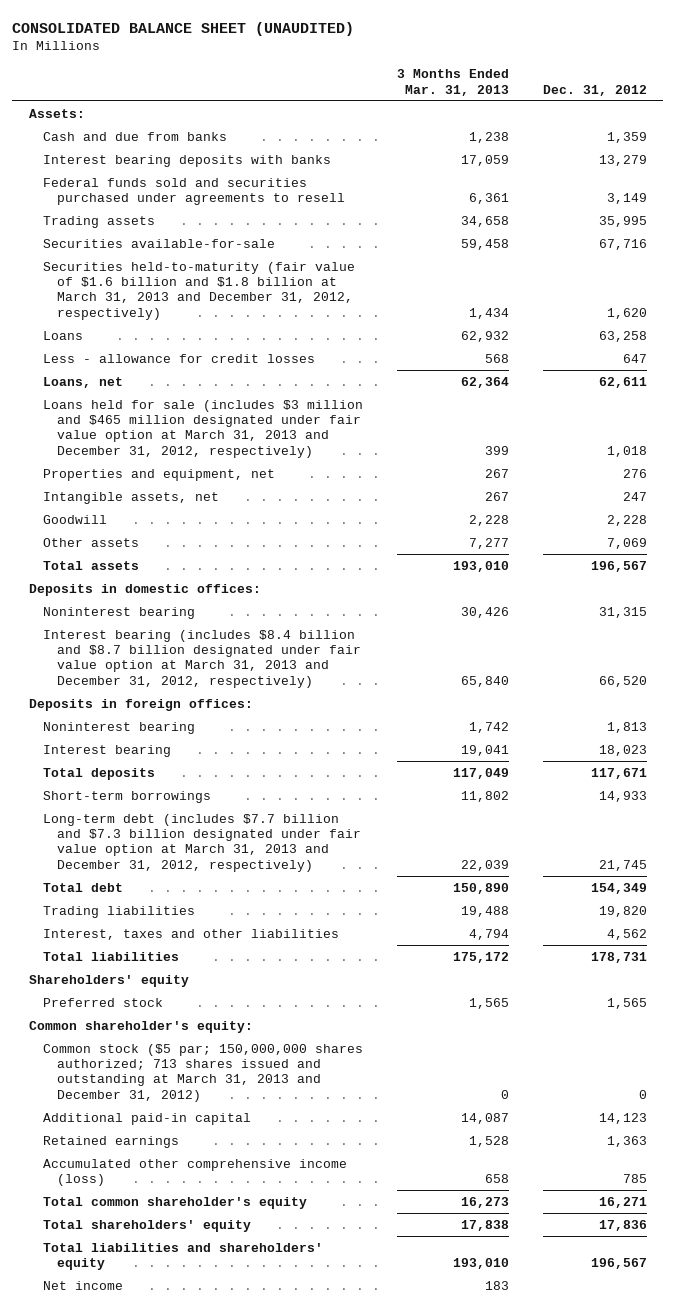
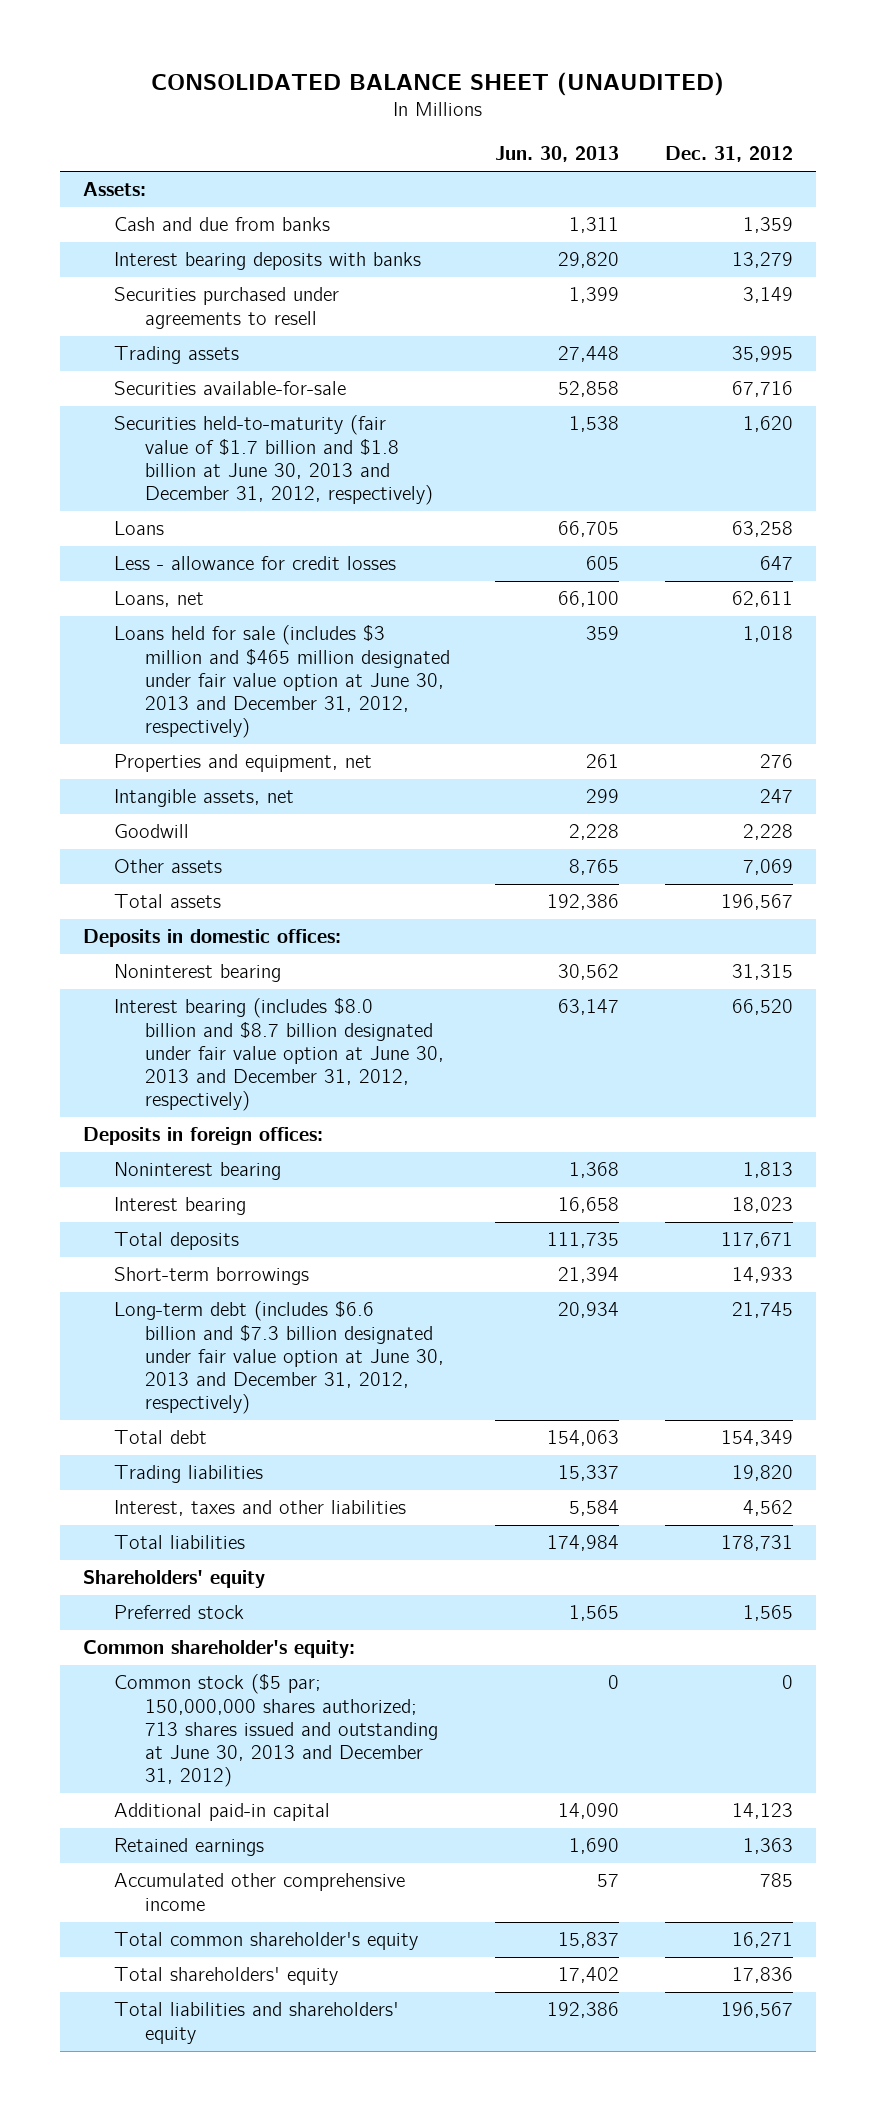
[396,69,509,96] 3 Months Ended Mar. 31, 2013 -> none
none -> [495,146,620,163] Jun. 30, 2013
[43,177,346,205] Federal funds sold and securities purchased under agreements to resell -> [113,287,339,329] Securities purchased under agreements to resell
[43,261,356,320] Securities held-to-maturity (fair value of $1.6 billion and $1.8 billion at March 31, 2013 and December 31, 2012, respectively) -> [113,415,433,505] Securities held-to-maturity (fair value of $1.7 billion and $1.8 billion at June 30, 2013 and December 31, 2012, respectively)
[43,399,364,458] Loans held for sale (includes $3 million and $465 million designated under fair value option at March 31, 2013 and December 31, 2012, respectively) -> [113,625,450,738] Loans held for sale (includes $3 million and $465 million designated under fair value option at June 30, 2013 and December 31, 2012, respectively)
[43,629,362,688] Interest bearing (includes $8.4 billion and $8.7 billion designated under fair value option at March 31, 2013 and December 31, 2012, respectively) -> [113,998,444,1111] Interest bearing (includes $8.0 billion and $8.7 billion designated under fair value option at June 30, 2013 and December 31, 2012, respectively)
[43,813,362,872] Long-term debt (includes $7.7 billion and $7.3 billion designated under fair value option at March 31, 2013 and December 31, 2012, respectively) -> [113,1301,444,1414] Long-term debt (includes $6.6 billion and $7.3 billion designated under fair value option at June 30, 2013 and December 31, 2012, respectively)
[43,1043,364,1102] Common stock ($5 par; 150,000,000 shares authorized; 713 shares issued and outstanding at March 31, 2013 and December 31, 2012) -> [113,1674,438,1787] Common stock ($5 par; 150,000,000 shares authorized; 713 shares issued and outstanding at June 30, 2013 and December 31, 2012)
[43,1158,348,1186] Accumulated other comprehensive income (loss) -> [113,1873,405,1911] Accumulated other comprehensive income
[43,1280,124,1290] Net income -> none

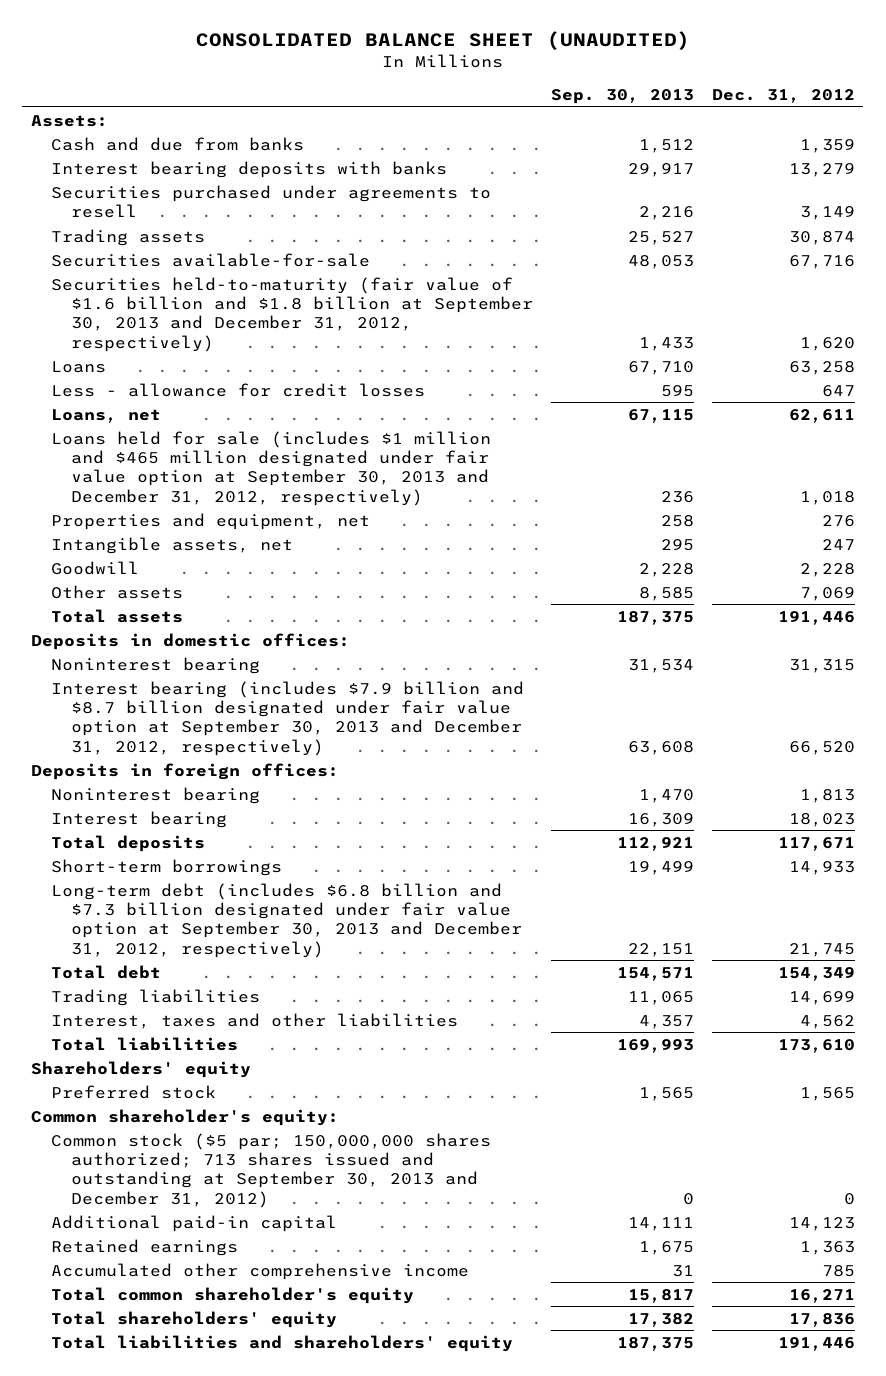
[495,146,620,163] Jun. 30, 2013 -> none
none -> [550,89,694,105] Sep. 30, 2013
[732,346,794,363] 35,995 -> [788,230,855,245] 30,874
[113,415,433,505] Securities held-to-maturity (fair value of $1.7 billion and $1.8 billion at June 30, 2013 and December 31, 2012, respectively) -> [51,276,534,352] Securities held-to-maturity (fair value of $1.6 billion and $1.8 billion at September 30, 2013 and December 31, 2012, respectively)
[113,625,450,738] Loans held for sale (includes $3 million and $465 million designated under fair value option at June 30, 2013 and December 31, 2012, respectively) -> [51,430,492,506] Loans held for sale (includes $1 million and $465 million designated under fair value option at September 30, 2013 and December 31, 2012, respectively)
[721,894,794,911] 196,567 -> [777,610,855,625] 191,446
[113,998,444,1111] Interest bearing (includes $8.0 billion and $8.7 billion designated under fair value option at June 30, 2013 and December 31, 2012, respectively) -> [51,680,525,756] Interest bearing (includes $7.9 billion and $8.7 billion designated under fair value option at September 30, 2013 and December 31, 2012, respectively)
[113,1301,444,1414] Long-term debt (includes $6.6 billion and $7.3 billion designated under fair value option at June 30, 2013 and December 31, 2012, respectively) -> [51,882,523,958] Long-term debt (includes $6.8 billion and $7.3 billion designated under fair value option at September 30, 2013 and December 31, 2012, respectively)
[732,1465,794,1482] 19,820 -> [788,990,855,1005] 14,699
[721,1535,794,1552] 178,731 -> [777,1038,855,1053] 173,610
[113,1674,438,1787] Common stock ($5 par; 150,000,000 shares authorized; 713 shares issued and outstanding at June 30, 2013 and December 31, 2012) -> [51,1132,492,1208] Common stock ($5 par; 150,000,000 shares authorized; 713 shares issued and outstanding at September 30, 2013 and December 31, 2012)
[721,2002,794,2019] 196,567 -> [777,1336,855,1351] 191,446

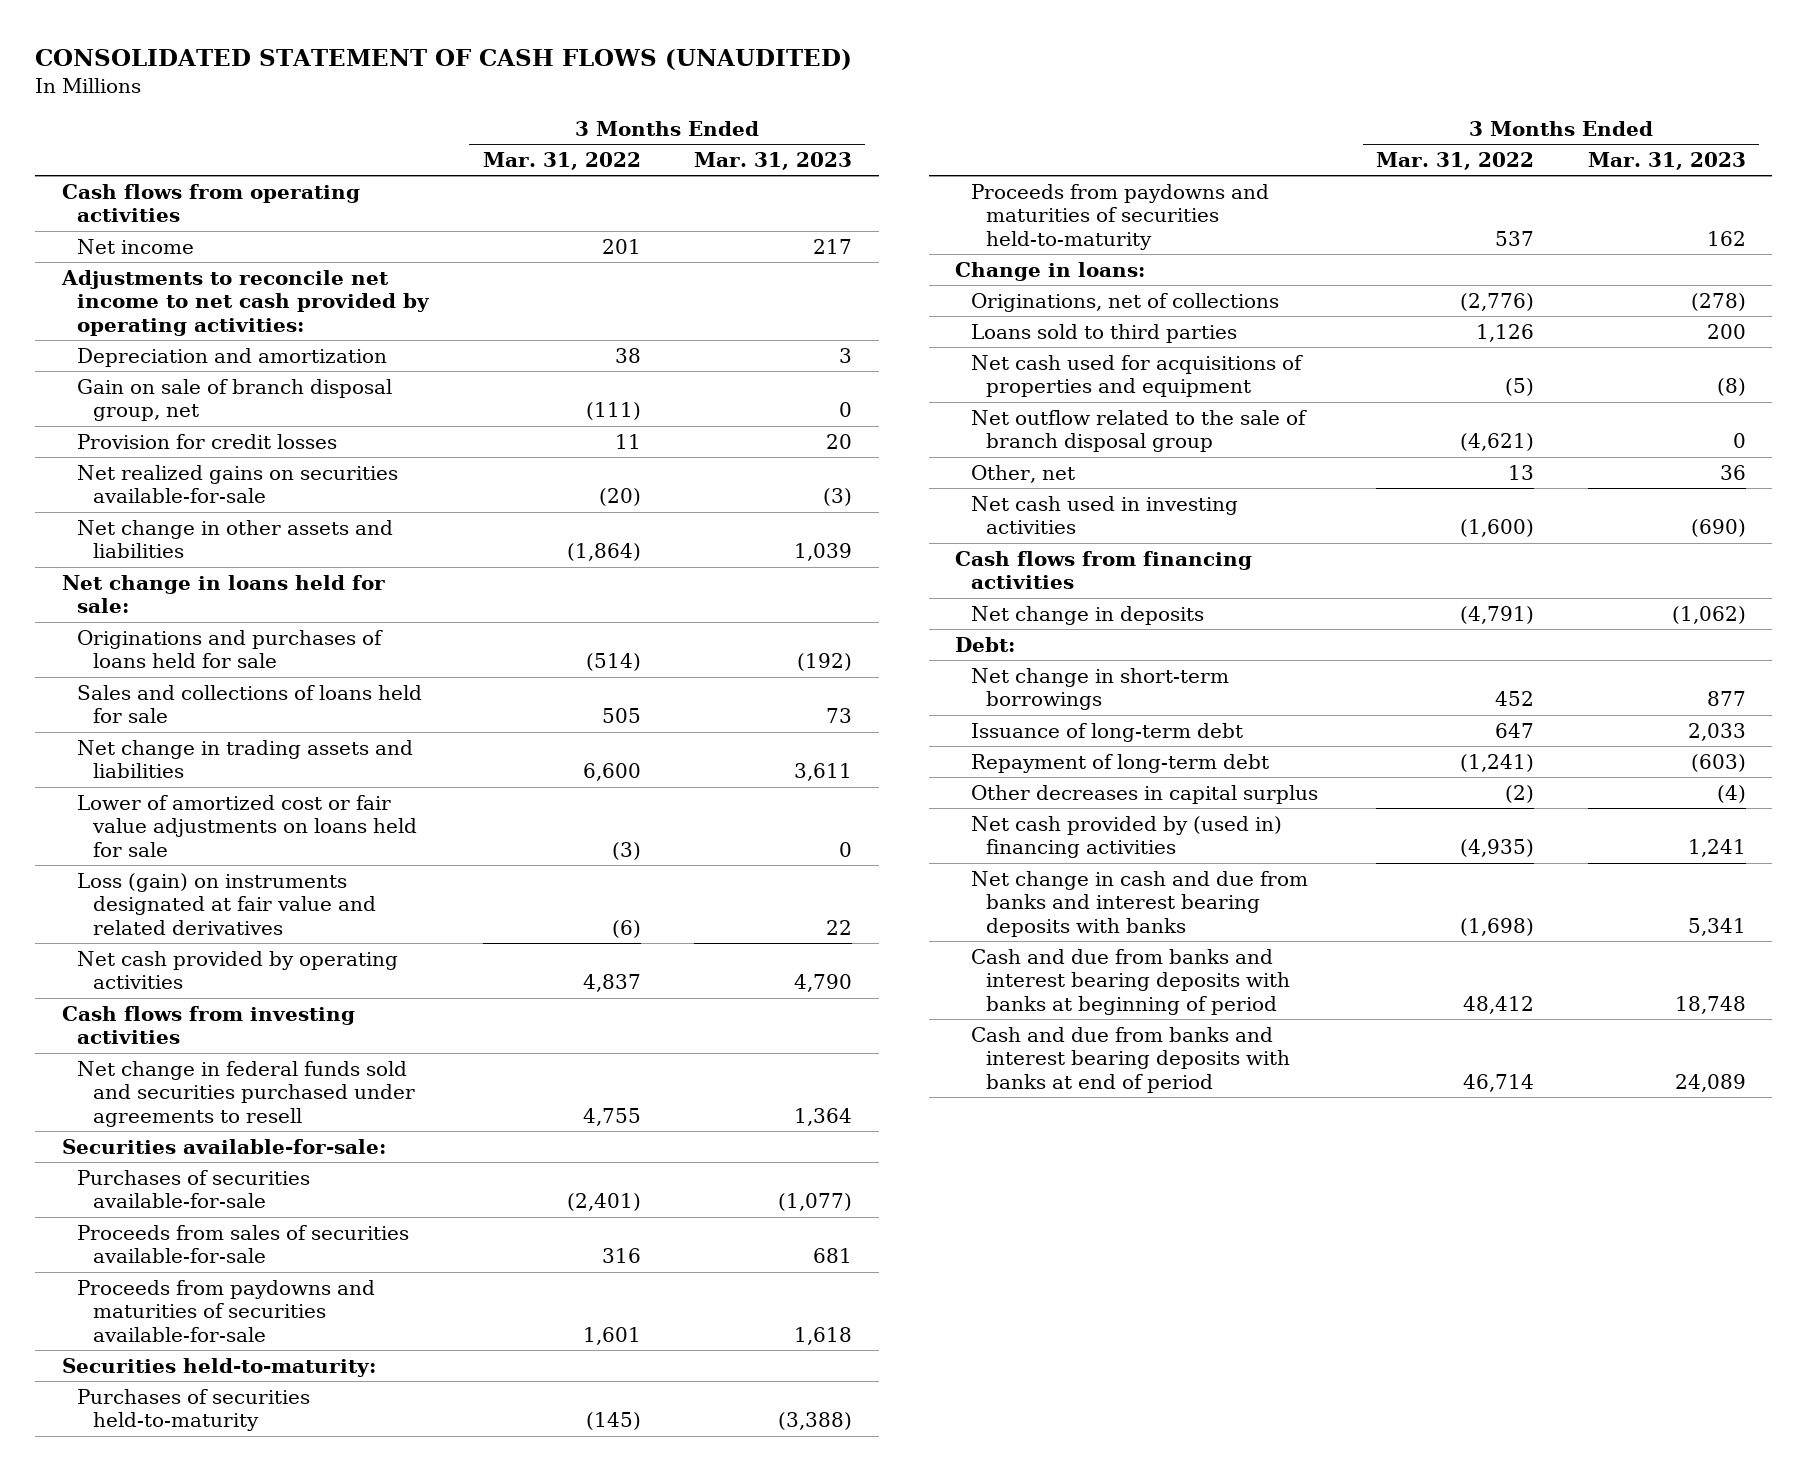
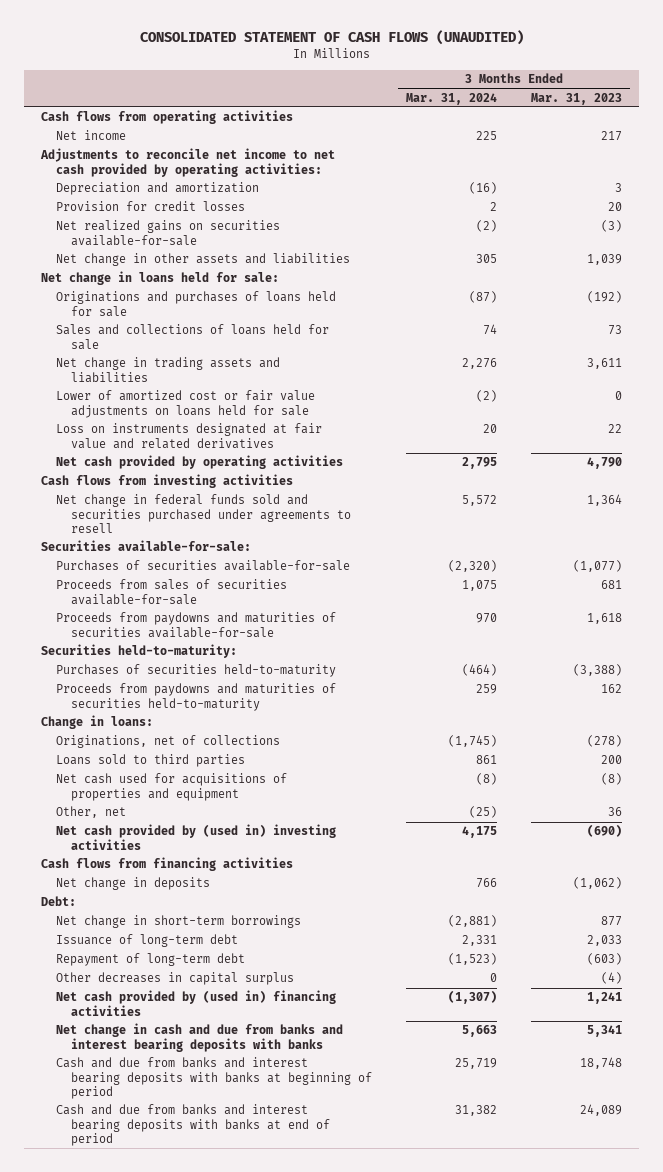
[482,151,641,170] Mar. 31, 2022 -> none
none -> [406,92,498,105] Mar. 31, 2024
[77,378,393,422] Gain on sale of branch disposal group, net -> none
[77,872,376,936] Loss (gain) on instruments designated at fair value and related derivatives -> [56,423,323,449] Loss on instruments designated at fair value and related derivatives
[970,409,1307,453] Net outflow related to the sale of branch disposal group -> none
[970,495,1238,535] Net cash used in investing activities -> [56,824,337,850] Net cash provided by (used in) investing activities

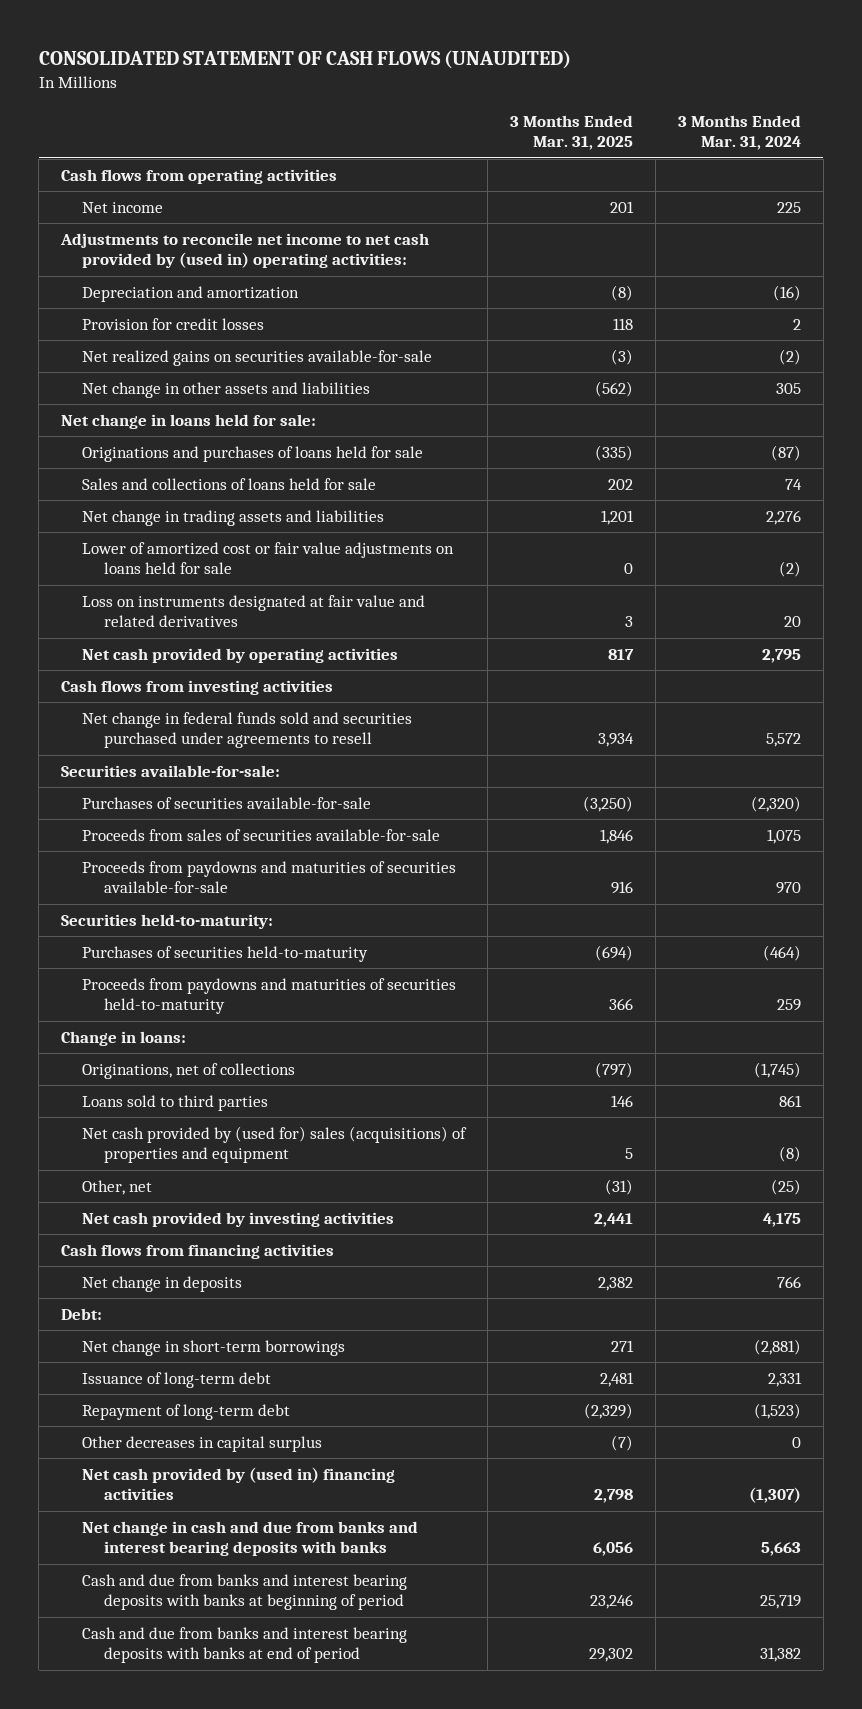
[530,92,622,105] Mar. 31, 2023 -> none
none -> [510,114,634,151] 3 Months Ended Mar. 31, 2025
[40,148,336,177] Adjustments to reconcile net income to net cash provided by operating activities: -> [60,232,430,269] Adjustments to reconcile net income to net cash provided by (used in) operating activities:
[56,773,288,801] Net cash used for acquisitions of properties and equipment -> [82,1125,468,1164] Net cash provided by (used for) sales (acquisitions) of properties and equipment
[56,824,337,850] Net cash provided by (used in) investing activities -> [82,1211,395,1227] Net cash provided by investing activities

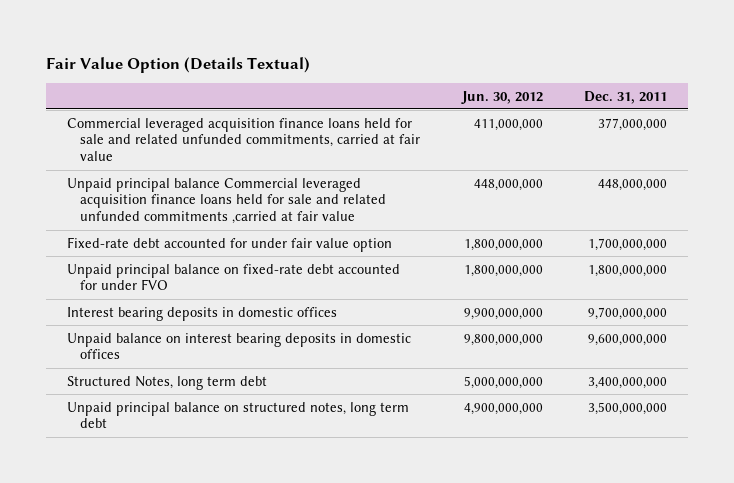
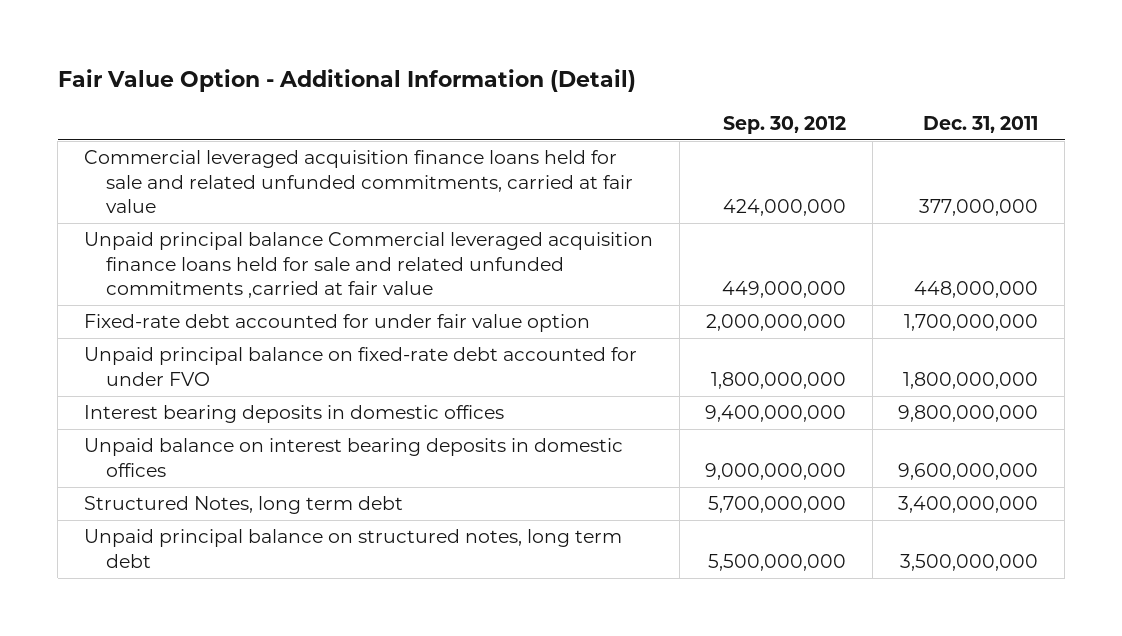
[46,56,311,73] Fair Value Option (Details Textual) -> [57,69,636,93] Fair Value Option - Additional Information (Detail)
[460,90,543,104] Jun. 30, 2012 -> none
none -> [723,115,847,134] Sep. 30, 2012
[588,306,668,320] 9,700,000,000 -> [898,405,1039,423] 9,800,000,000

